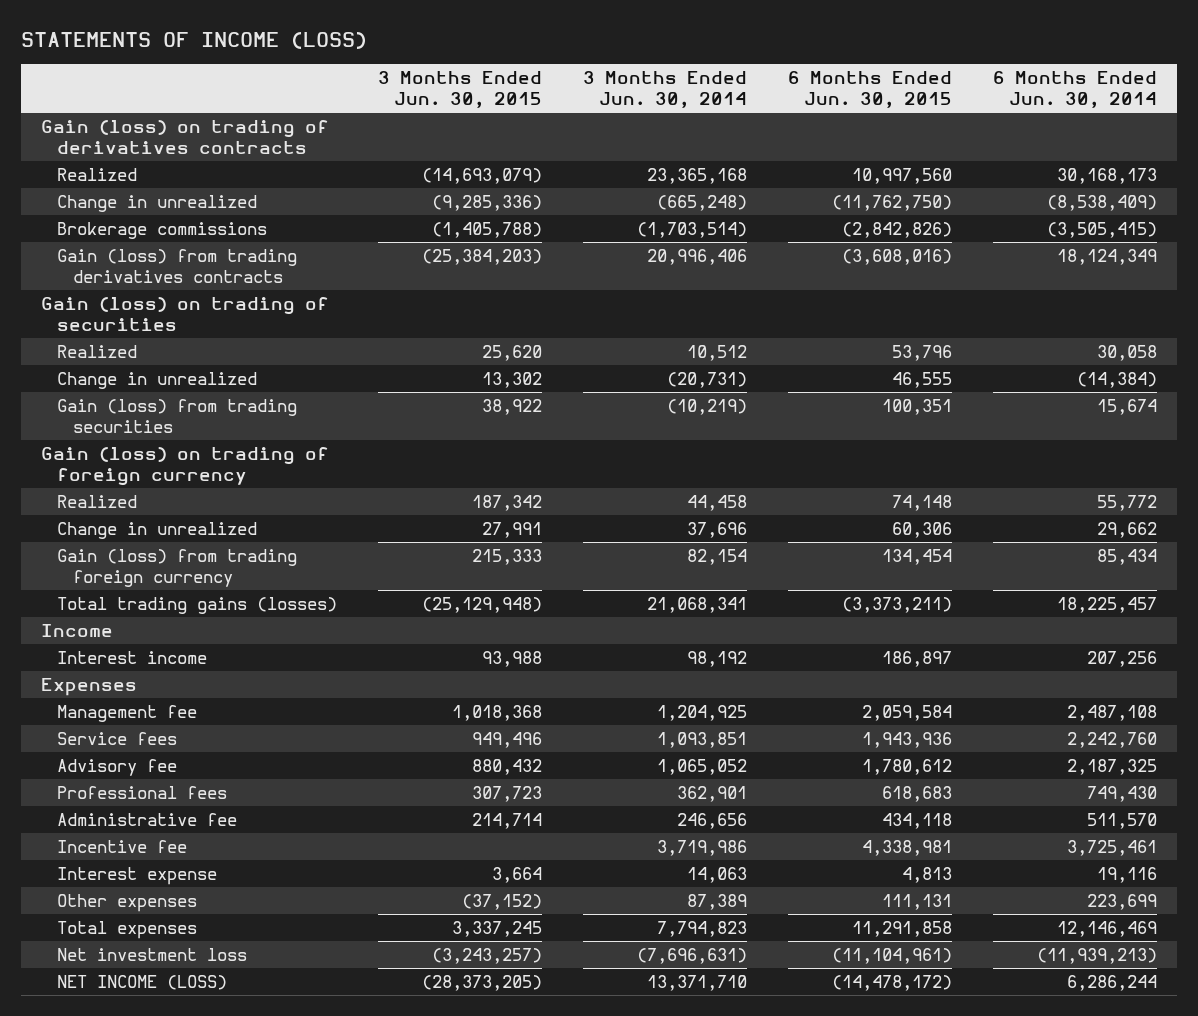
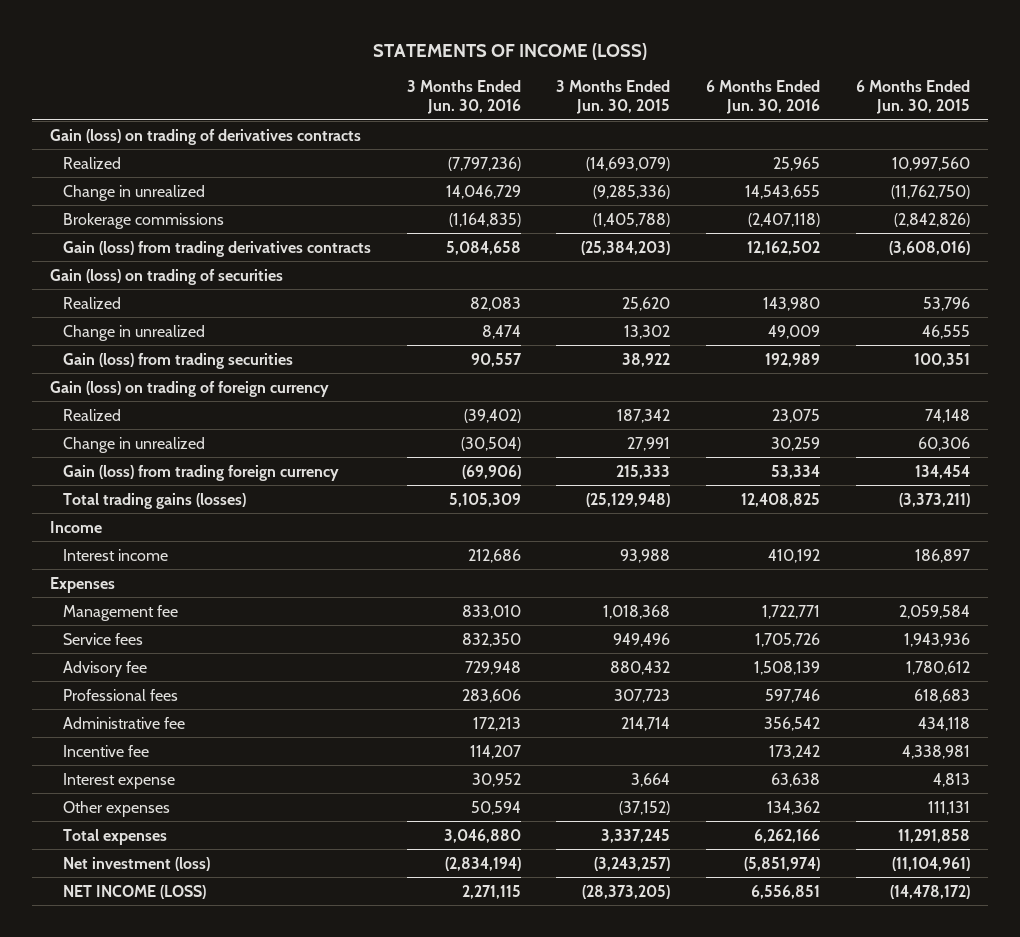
[582,71,747,108] 3 Months Ended Jun. 30, 2014 -> none
[992,71,1157,108] 6 Months Ended Jun. 30, 2014 -> none
none -> [406,80,521,115] 3 Months Ended Jun. 30, 2016
none -> [706,80,821,115] 6 Months Ended Jun. 30, 2016
[56,948,247,962] Net investment loss -> [62,856,210,871] Net investment (loss)

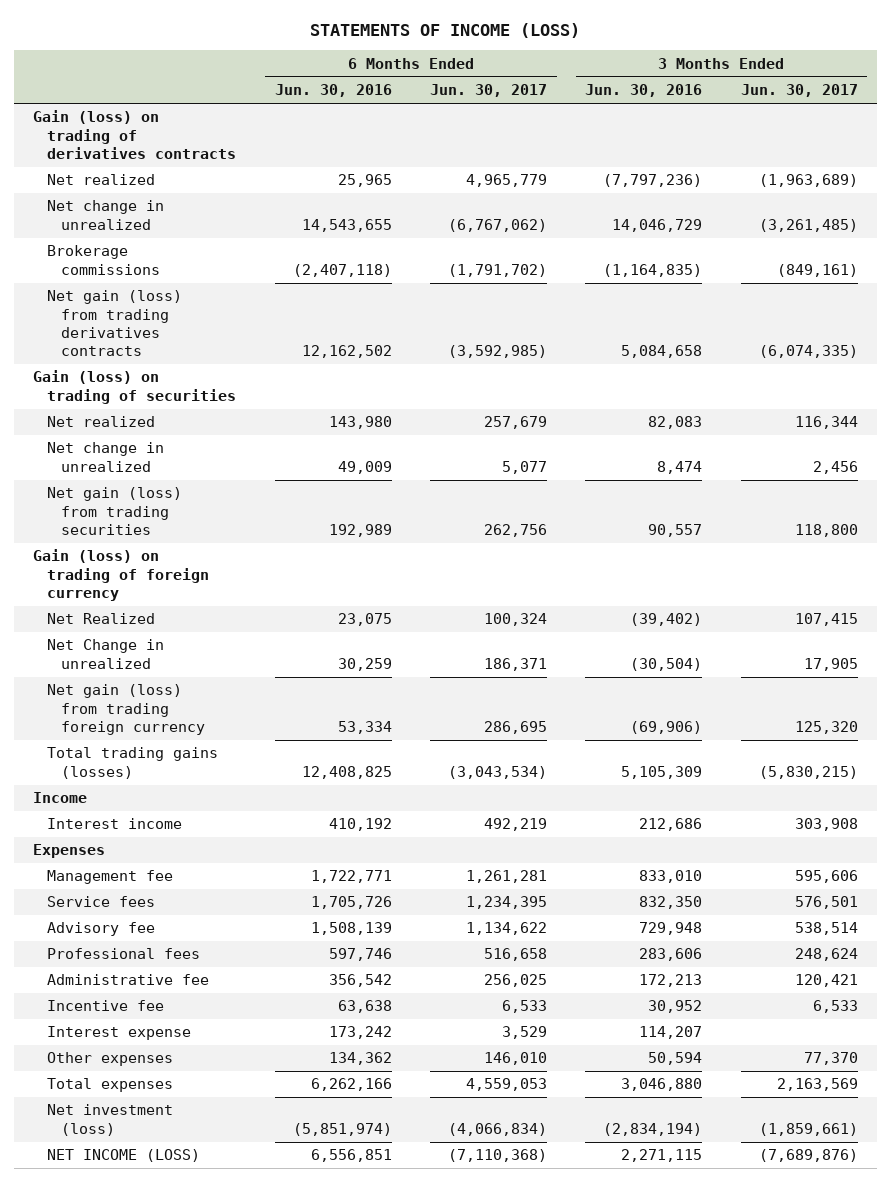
[556,80,671,115] 3 Months Ended Jun. 30, 2015 -> none
[856,80,971,115] 6 Months Ended Jun. 30, 2015 -> none
none -> [429,84,547,98] Jun. 30, 2017
none -> [740,84,858,98] Jun. 30, 2017
[62,156,121,169] Realized -> [47,174,156,186] Net realized
[62,184,205,201] Change in unrealized -> [47,200,165,230] Net change in unrealized
[62,240,371,257] Gain (loss) from trading derivatives contracts -> [47,290,183,357] Net gain (loss) from trading derivatives contracts
[62,296,121,309] Realized -> [47,416,156,428] Net realized
[62,324,205,341] Change in unrealized -> [47,442,165,472] Net change in unrealized
[62,352,293,369] Gain (loss) from trading securities -> [47,487,183,536] Net gain (loss) from trading securities
[62,408,121,421] Realized -> [47,613,156,625] Net Realized
[62,436,205,453] Change in unrealized -> [47,639,165,669] Net Change in unrealized
[62,464,339,481] Gain (loss) from trading foreign currency -> [47,684,206,736] Net gain (loss) from trading foreign currency
[469,744,521,759] 114,207 -> [648,1000,703,1014] 30,952
[769,744,821,759] 173,242 -> [337,1000,392,1014] 63,638
[471,772,521,787] 30,952 -> [639,1026,703,1040] 114,207
[771,772,821,787] 63,638 -> [328,1026,392,1040] 173,242

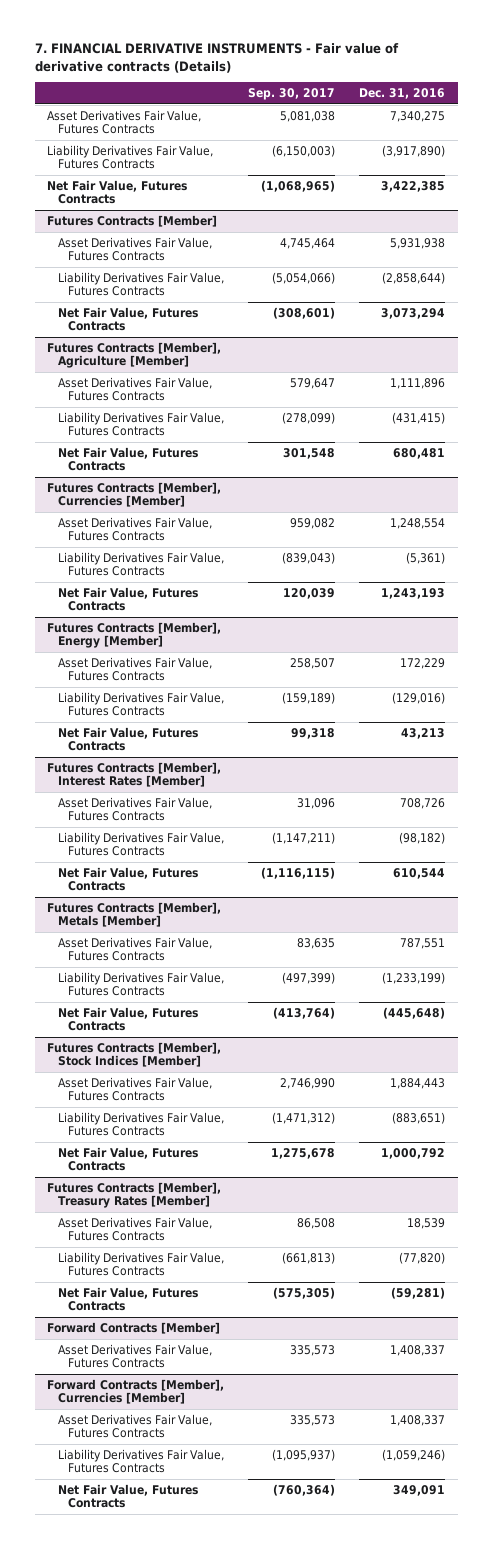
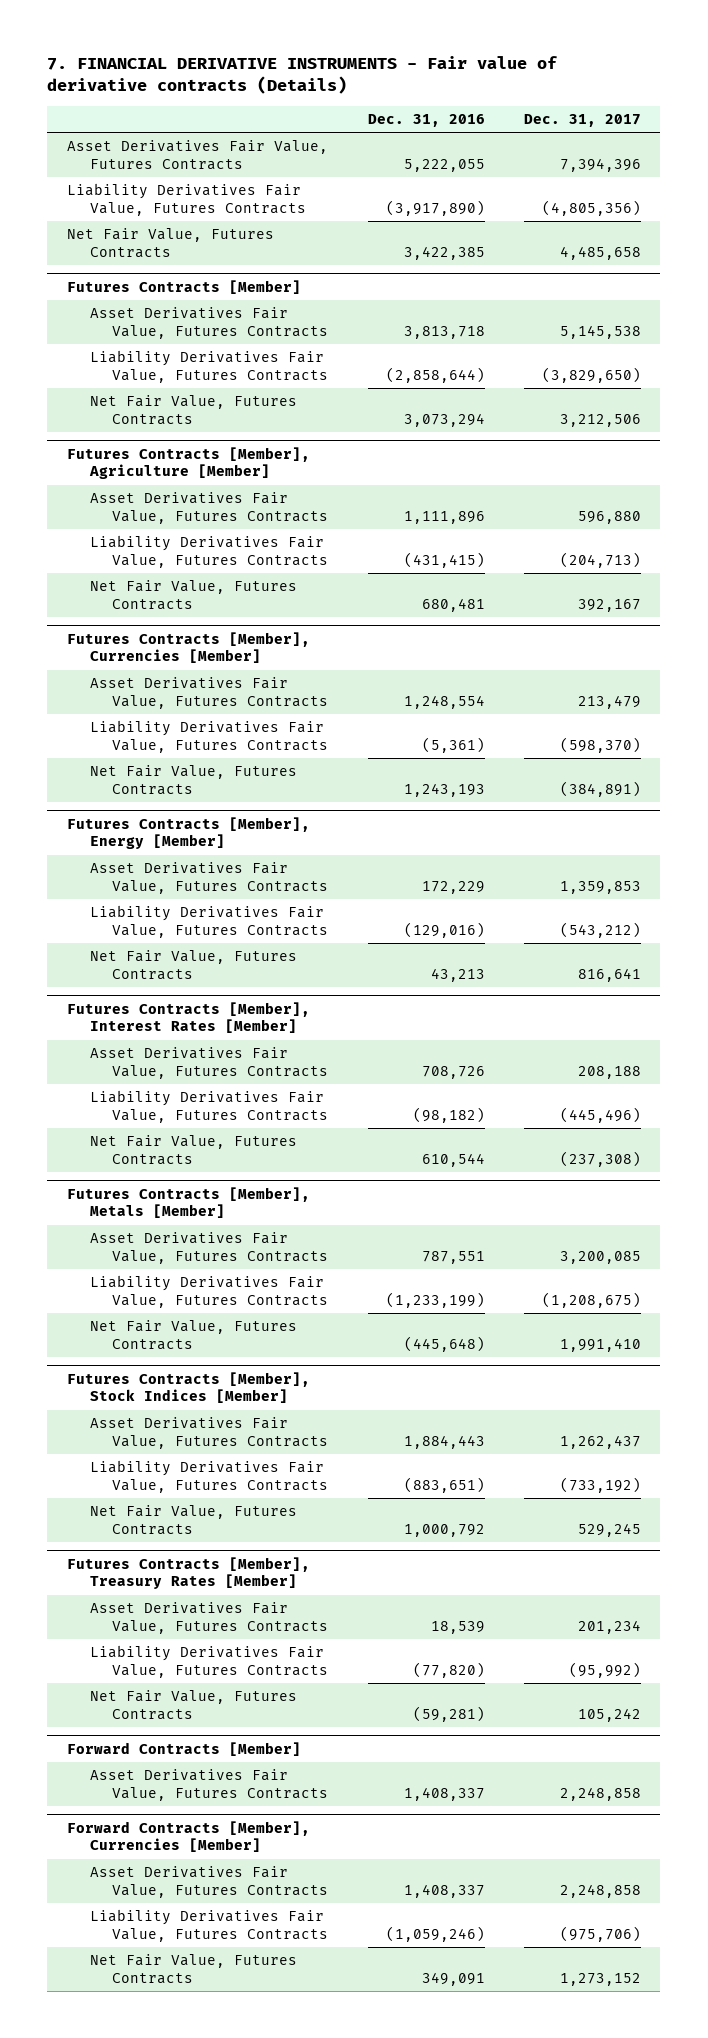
[248,87,336,100] Sep. 30, 2017 -> none
none -> [523,114,641,128] Dec. 31, 2017
[390,110,446,122] 7,340,275 -> [403,158,485,172] 5,222,055
[390,237,446,249] 5,931,938 -> [403,325,485,339] 3,813,718

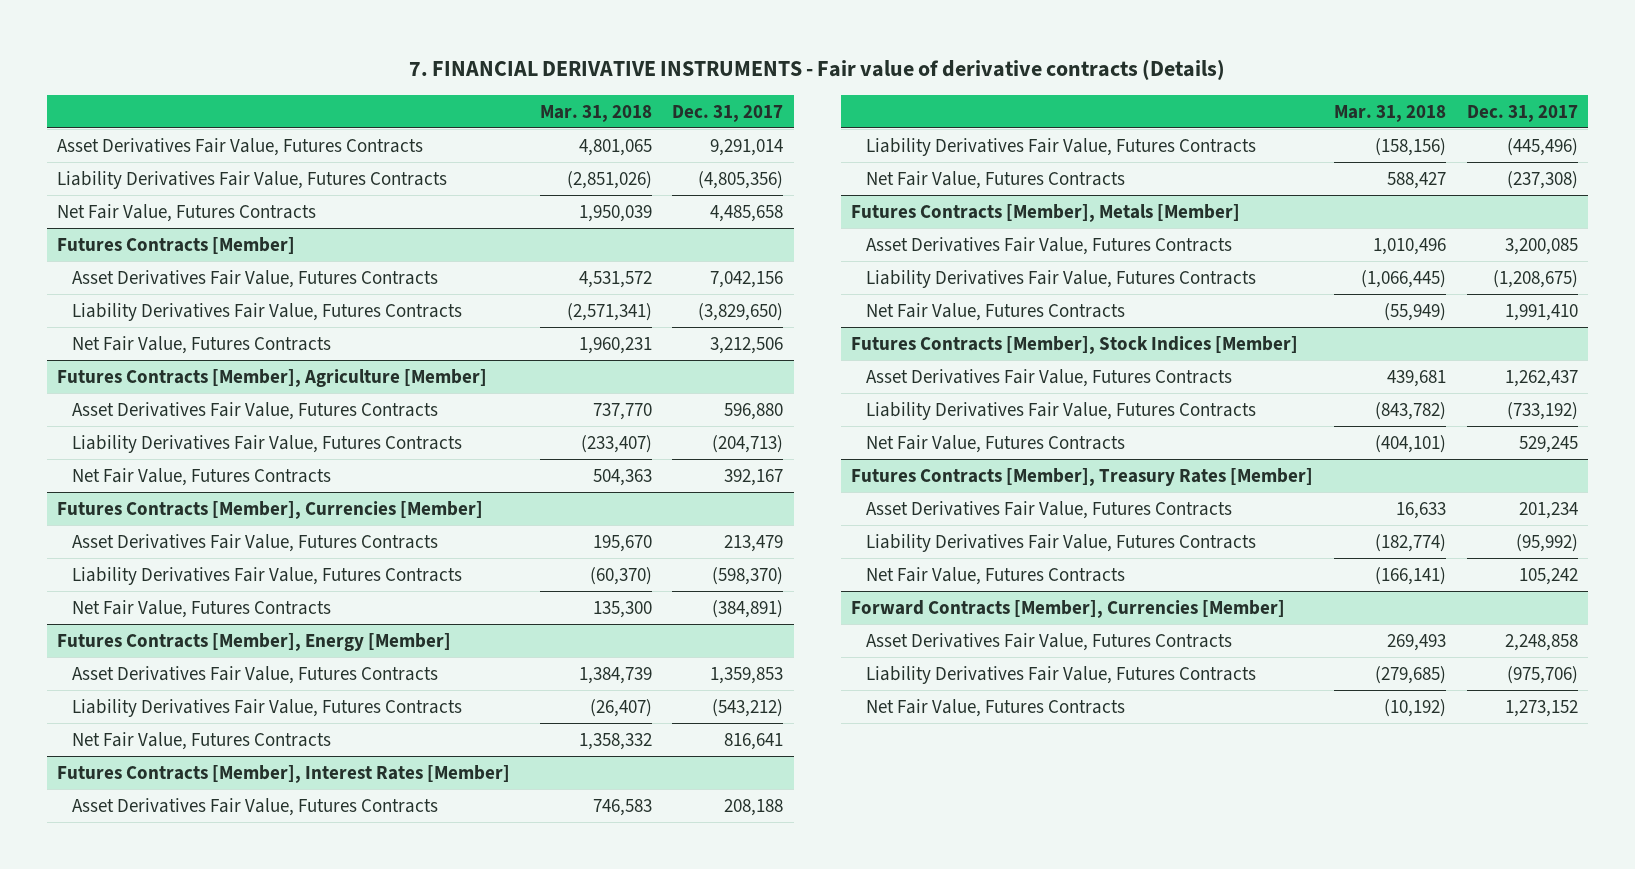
[367,114,485,128] Dec. 31, 2016 -> none
none -> [539,104,652,122] Mar. 31, 2018
[559,157,641,172] 7,394,396 -> [710,138,784,156] 9,291,014
[559,324,641,339] 5,145,538 -> [710,270,784,288] 7,042,156
[66,1742,301,1757] Forward Contracts [Member] -> none
[89,1769,329,1801] Asset Derivatives Fair Value, Futures Contracts -> none

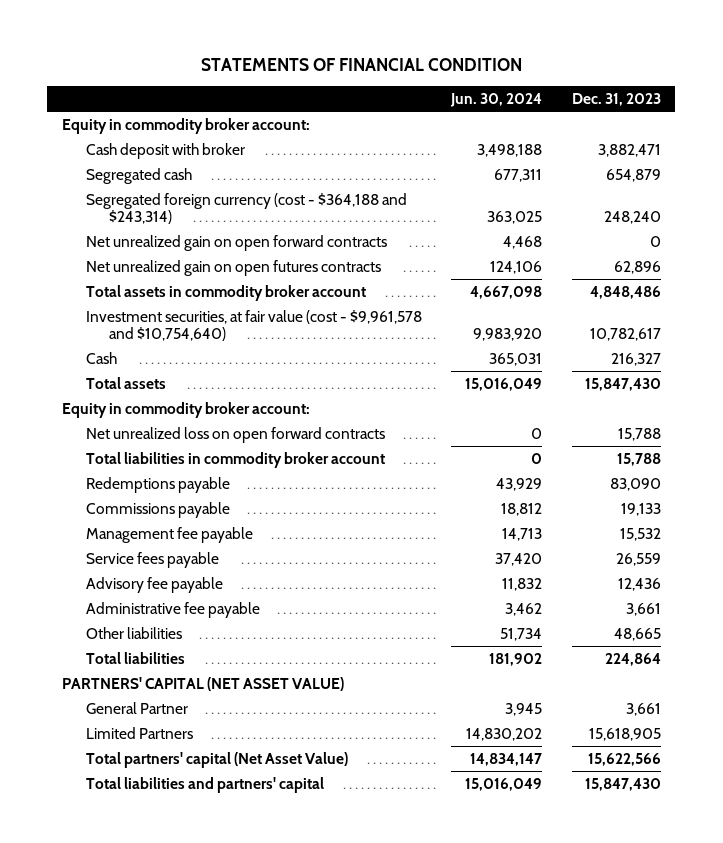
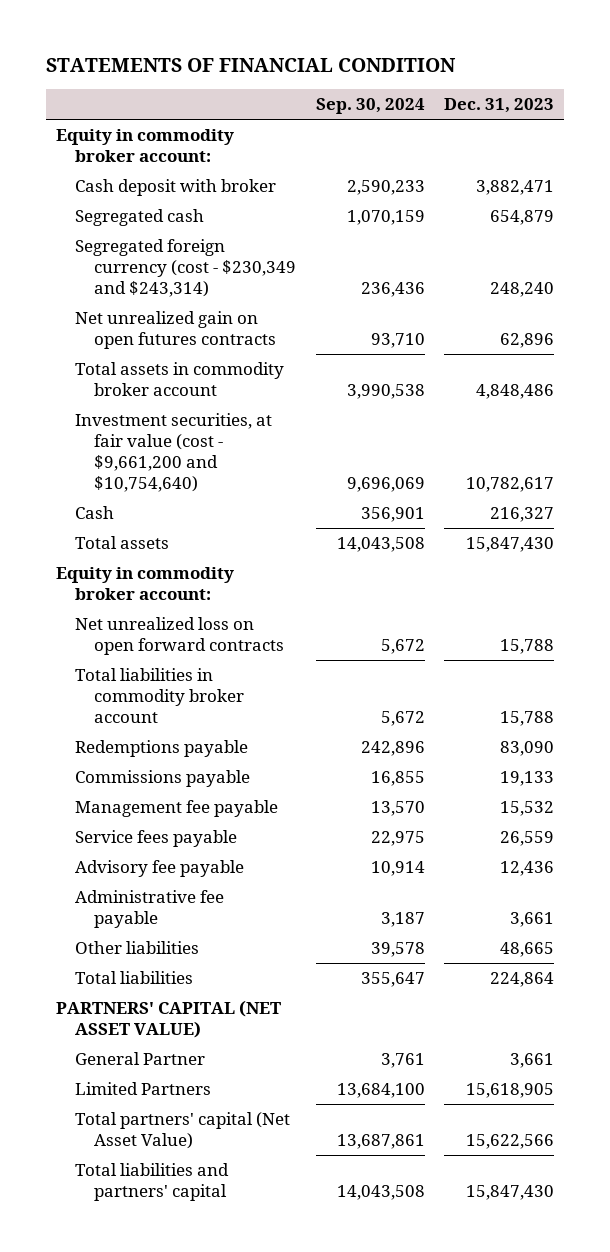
[450,93,543,108] Jun. 30, 2024 -> none
none -> [315,98,425,115] Sep. 30, 2024
[85,234,387,251] Net unrealized gain on open forward contracts -> none
[85,192,407,225] Segregated foreign currency (cost - $364,188 and $243,314) -> [74,239,297,297] Segregated foreign currency (cost - $230,349 and $243,314)
[85,309,422,342] Investment securities, at fair value (cost - $9,961,578 and $10,754,640) -> [74,413,272,492] Investment securities, at fair value (cost - $9,661,200 and $10,754,640)

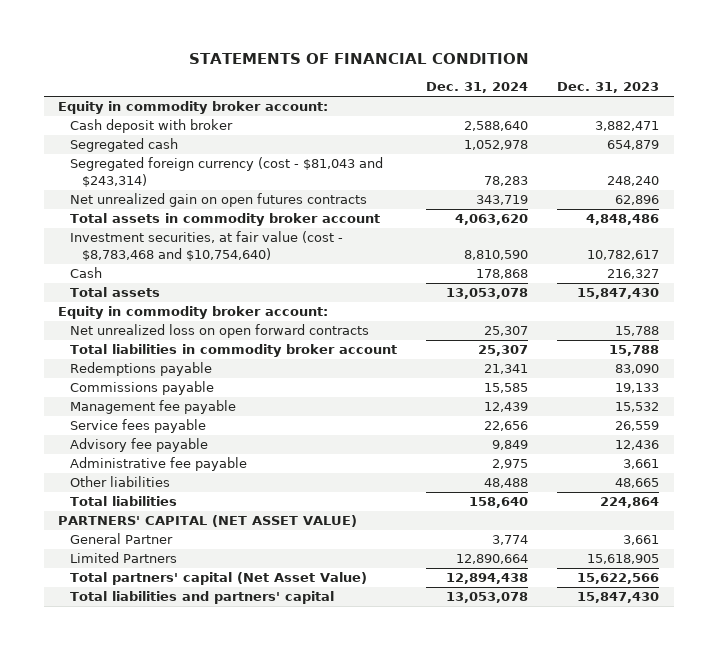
[315,98,425,115] Sep. 30, 2024 -> none
none -> [426,82,529,94] Dec. 31, 2024
[74,239,297,297] Segregated foreign currency (cost - $230,349 and $243,314) -> [70,157,384,187] Segregated foreign currency (cost - $81,043 and $243,314)
[74,413,272,492] Investment securities, at fair value (cost - $9,661,200 and $10,754,640) -> [70,231,344,261] Investment securities, at fair value (cost - $8,783,468 and $10,754,640)

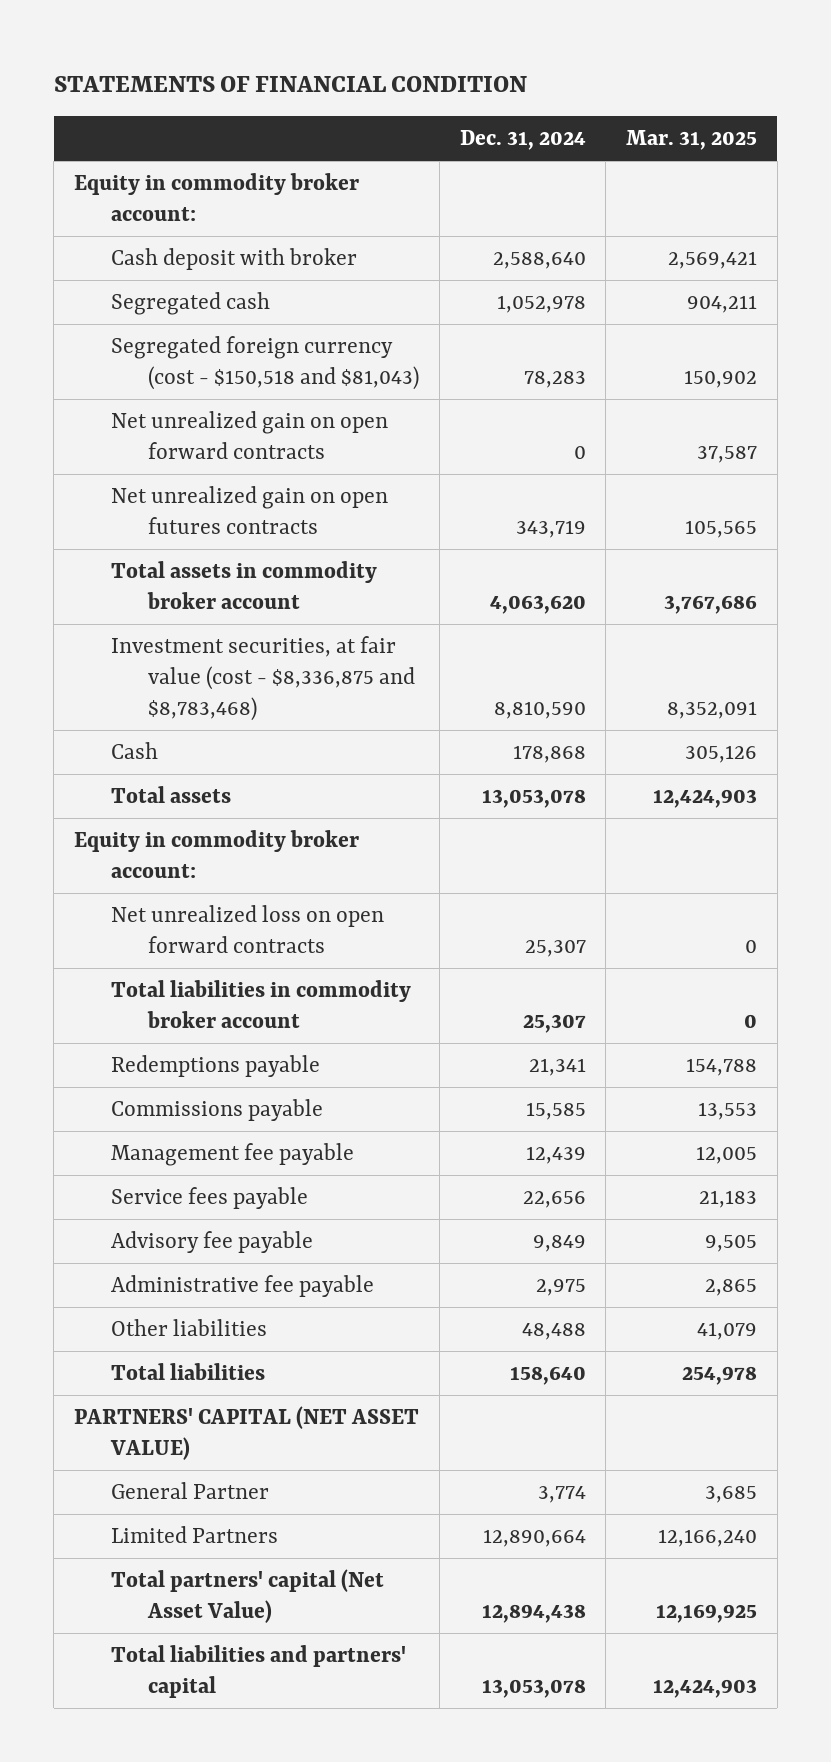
[557,82,660,94] Dec. 31, 2023 -> none
none -> [626,129,758,150] Mar. 31, 2025
[70,157,384,187] Segregated foreign currency (cost - $81,043 and $243,314) -> [110,335,419,391] Segregated foreign currency (cost - $150,518 and $81,043)
none -> [110,410,388,460] Net unrealized gain on open forward contracts
[70,231,344,261] Investment securities, at fair value (cost - $8,783,468 and $10,754,640) -> [110,635,415,722] Investment securities, at fair value (cost - $8,336,875 and $8,783,468)

